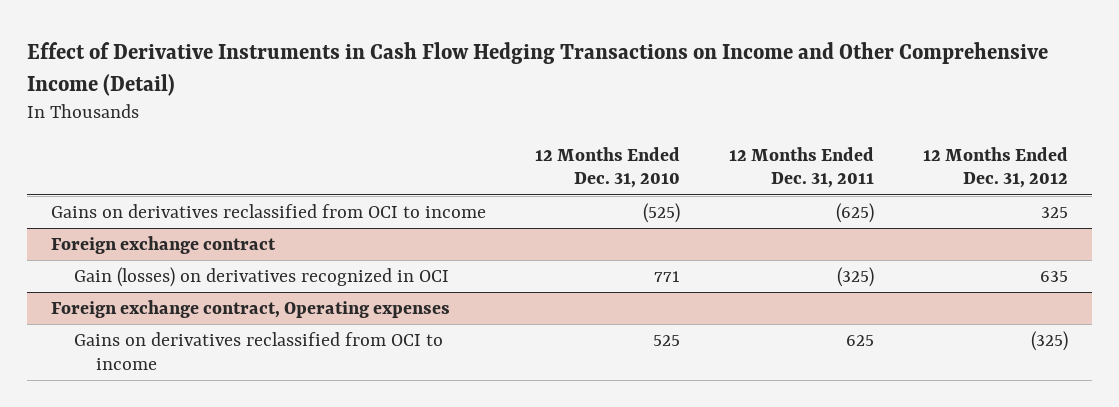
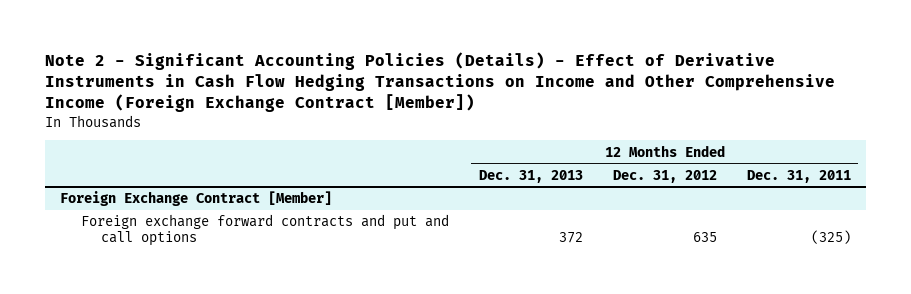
[26,41,1048,96] Effect of Derivative Instruments in Cash Flow Hedging Transactions on Income and Other Comprehensive Income (Detail) -> [45,52,836,113] Note 2 - Significant Accounting Policies (Details) - Effect of Derivative Instruments in Cash Flow Hedging Transactions on Income and Other Comprehensive Income (Foreign Exchange Contract [Member])
[535,146,681,189] 12 Months Ended Dec. 31, 2010 -> none
none -> [478,169,583,183] Dec. 31, 2013
[51,203,487,218] Gains on derivatives reclassified from OCI to income -> none
[51,299,451,318] Foreign exchange contract, Operating expenses -> none
[73,331,443,370] Gains on derivatives reclassified from OCI to income -> none
[51,235,277,254] Foreign exchange contract -> [60,191,333,207] Foreign Exchange Contract [Member]
[73,266,449,287] Gain (losses) on derivatives recognized in OCI -> [80,214,449,247] Foreign exchange forward contracts and put and call options

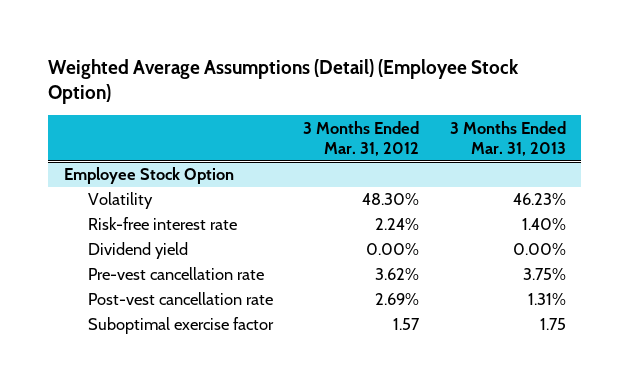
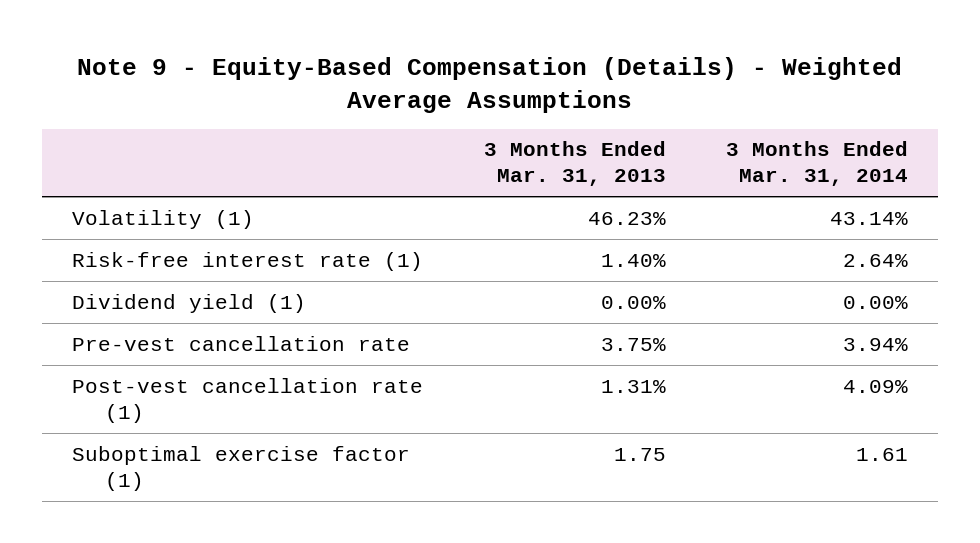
[48,58,520,105] Weighted Average Assumptions (Detail) (Employee Stock Option) -> [77,56,903,113] Note 9 - Equity-Based Compensation (Details) - Weighted Average Assumptions
[303,120,420,157] 3 Months Ended Mar. 31, 2012 -> none
none -> [725,141,908,187] 3 Months Ended Mar. 31, 2014
[63,167,234,185] Employee Stock Option -> none
[87,192,153,210] Volatility -> [72,209,255,229] Volatility (1)
[87,217,237,231] Risk-free interest rate -> [72,251,424,271] Risk-free interest rate (1)
[87,242,188,260] Dividend yield -> [72,293,307,313] Dividend yield (1)
[87,292,273,306] Post-vest cancellation rate -> [72,377,424,423] Post-vest cancellation rate (1)
[87,317,274,335] Suboptimal exercise factor -> [72,445,411,491] Suboptimal exercise factor (1)

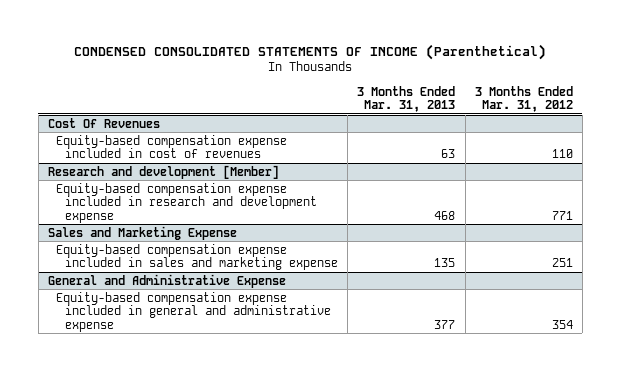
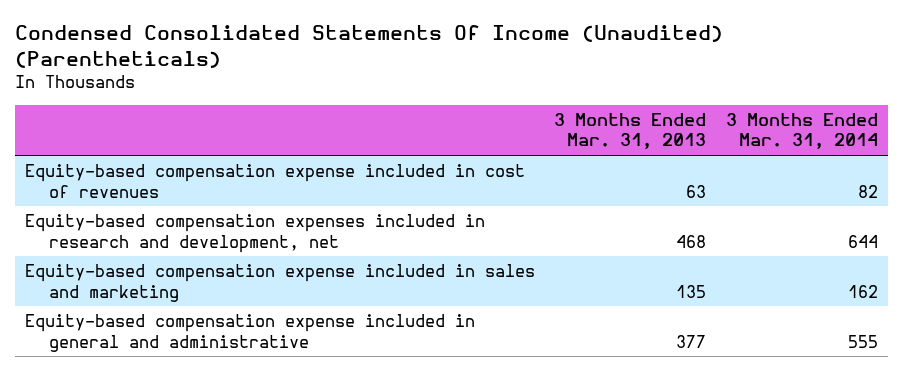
[74,43,547,60] CONDENSED CONSOLIDATED STATEMENTS OF INCOME (Parenthetical) -> [14,25,723,69] Condensed Consolidated Statements Of Income (Unaudited) (Parentheticals)
[474,85,573,113] 3 Months Ended Mar. 31, 2012 -> none
none -> [726,112,879,150] 3 Months Ended Mar. 31, 2014
[47,117,160,128] Cost Of Revenues -> none
[47,164,279,179] Research and development [Member] -> none
[47,225,237,240] Sales and Marketing Expense -> none
[47,273,286,288] General and Administrative Expense -> none
[56,182,318,223] Equity-based compensation expense included in research and development expense -> [24,214,485,253] Equity-based compensation expenses included in research and development, net
[56,243,339,271] Equity-based compensation expense included in sales and marketing expense -> [24,264,535,302] Equity-based compensation expense included in sales and marketing
[56,291,332,332] Equity-based compensation expense included in general and administrative expense -> [24,314,475,352] Equity-based compensation expense included in general and administrative

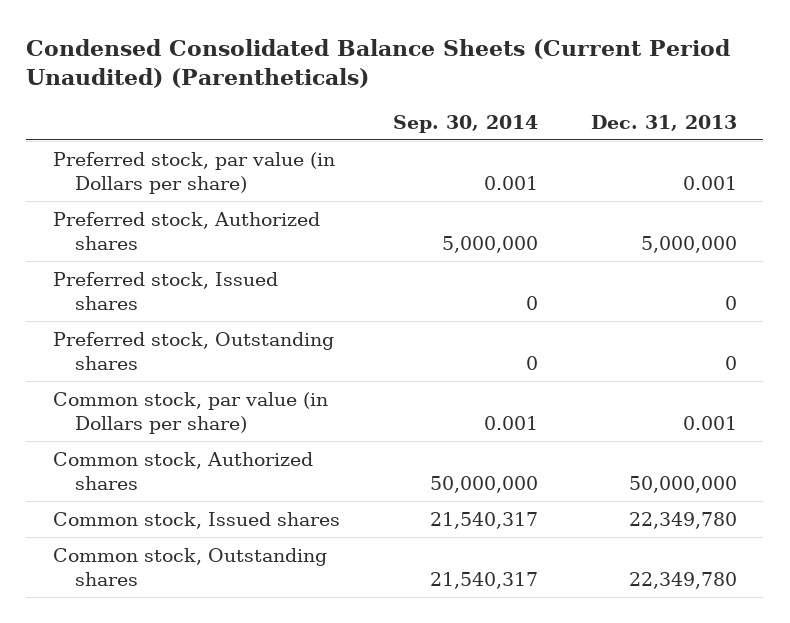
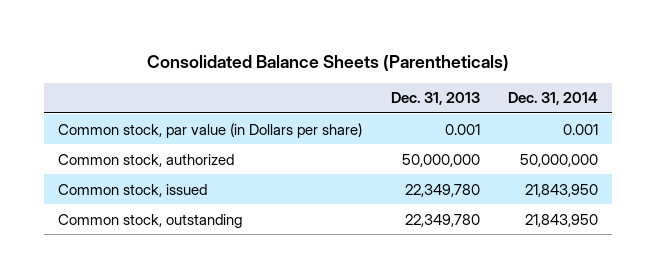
[26,38,731,88] Condensed Consolidated Balance Sheets (Current Period Unaudited) (Parentheticals) -> [147,54,510,71] Consolidated Balance Sheets (Parentheticals)
[392,114,538,133] Sep. 30, 2014 -> none
none -> [507,92,598,106] Dec. 31, 2014
[52,151,335,195] Preferred stock, par value (in Dollars per share) -> none
[52,211,320,251] Preferred stock, Authorized shares -> none
[52,271,278,311] Preferred stock, Issued shares -> none
[52,331,334,371] Preferred stock, Outstanding shares -> none
[52,451,313,491] Common stock, Authorized shares -> [58,153,235,167] Common stock, authorized
[52,511,340,529] Common stock, Issued shares -> [58,183,208,197] Common stock, issued
[52,547,327,587] Common stock, Outstanding shares -> [58,213,243,228] Common stock, outstanding

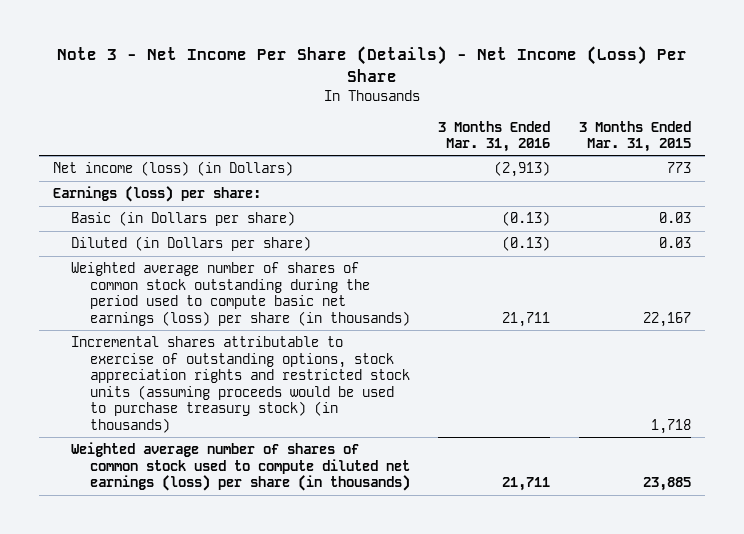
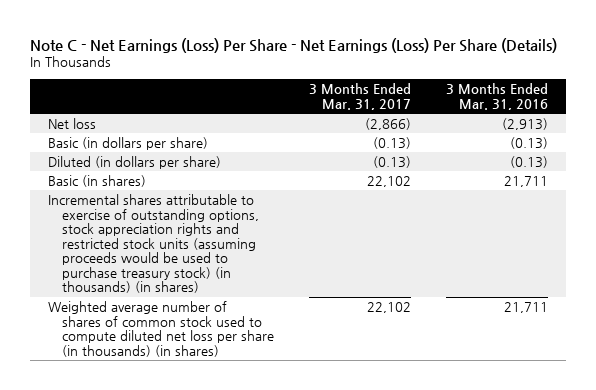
[56,46,687,82] Note 3 - Net Income Per Share (Details) - Net Income (Loss) Per Share -> [29,37,557,53] Note C - Net Earnings (Loss) Per Share - Net Earnings (Loss) Per Share (Details)
[578,120,691,153] 3 Months Ended Mar. 31, 2015 -> none
none -> [309,83,412,110] 3 Months Ended Mar. 31, 2017
[52,186,261,203] Earnings (loss) per share: -> none
[52,161,293,177] Net income (loss) (in Dollars) -> [47,118,96,130] Net loss
[71,211,296,227] Basic (in Dollars per share) -> [47,137,208,151] Basic (in dollars per share)
[71,236,312,252] Diluted (in Dollars per share) -> [47,156,221,170] Diluted (in dollars per share)
[71,262,410,326] Weighted average number of shares of common stock outstanding during the period used to compute basic net earnings (loss) per share (in thousands) -> [47,175,146,188] Basic (in shares)
[71,336,410,433] Incremental shares attributable to exercise of outstanding options, stock appreciation rights and restricted stock units (assuming proceeds would be used to purchase treasury stock) (in thousands) -> [47,194,259,294] Incremental shares attributable to exercise of outstanding options, stock appreciation rights and restricted stock units (assuming proceeds would be used to purchase treasury stock) (in thousands) (in shares)
[71,442,410,492] Weighted average number of shares of common stock used to compute diluted net earnings (loss) per share (in thousands) -> [47,301,274,357] Weighted average number of shares of common stock used to compute diluted net loss per share (in thousands) (in shares)

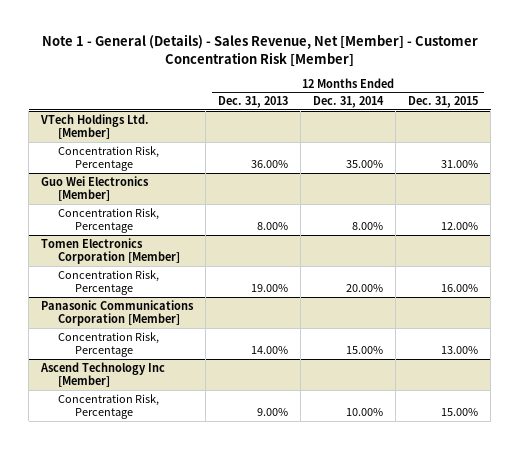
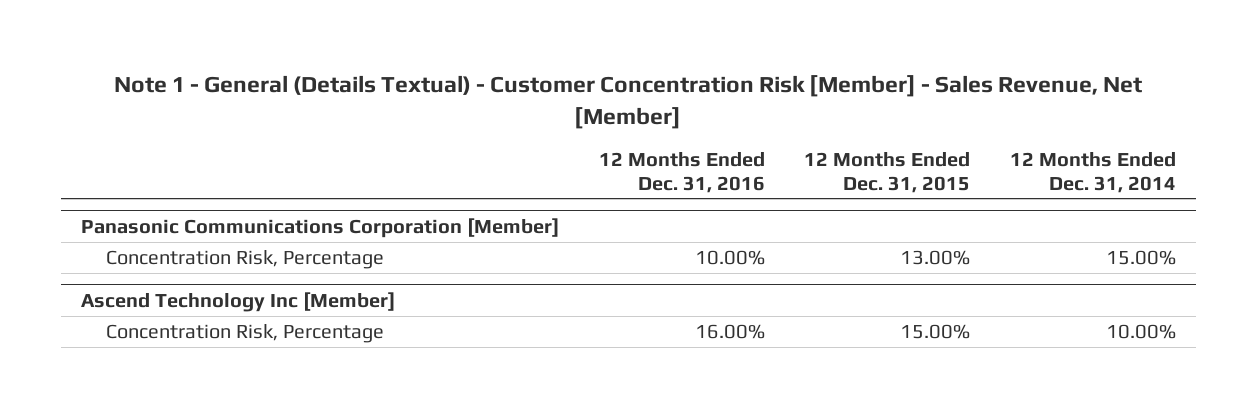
[41,34,478,67] Note 1 - General (Details) - Sales Revenue, Net [Member] - Customer Concentration Risk [Member] -> [114,75,1143,129] Note 1 - General (Details Textual) - Customer Concentration Risk [Member] - Sales Revenue, Net [Member]
[218,96,289,109] Dec. 31, 2013 -> none
none -> [598,151,765,193] 12 Months Ended Dec. 31, 2016
[40,113,150,140] VTech Holdings Ltd. [Member] -> none
[58,145,160,172] Concentration Risk, Percentage -> none
[41,175,150,202] Guo Wei Electronics [Member] -> none
[58,207,160,234] Concentration Risk, Percentage -> none
[41,237,181,265] Tomen Electronics Corporation [Member] -> none
[58,269,160,296] Concentration Risk, Percentage -> none

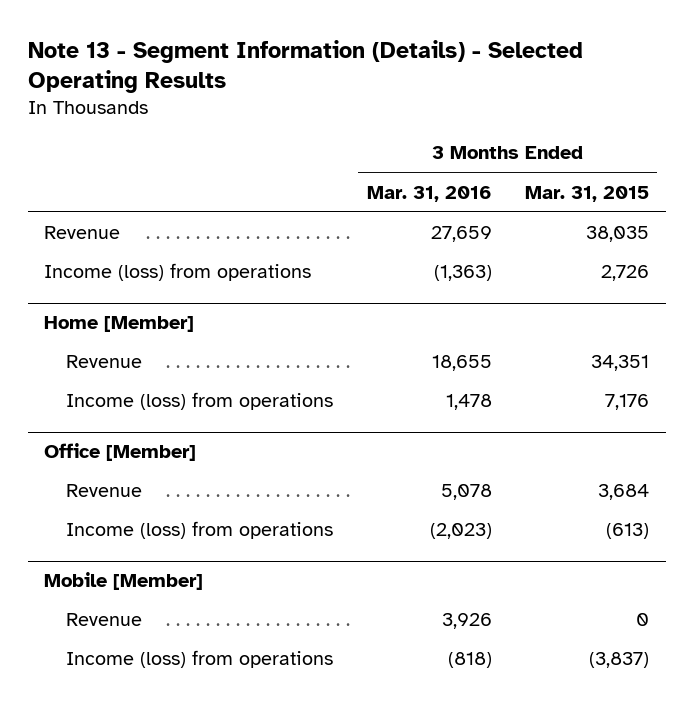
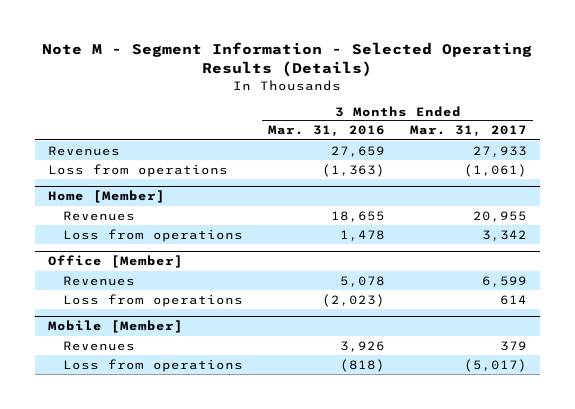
[27,39,583,93] Note 13 - Segment Information (Details) - Selected Operating Results -> [42,42,533,78] Note M - Segment Information - Selected Operating Results (Details)
[524,185,649,202] Mar. 31, 2015 -> none
none -> [410,125,528,138] Mar. 31, 2017
[44,226,121,240] Revenue -> [47,145,120,156] Revenues
[44,263,312,282] Income (loss) from operations -> [47,163,228,177] Loss from operations
[66,355,143,369] Revenue -> [63,210,136,221] Revenues
[66,392,334,411] Income (loss) from operations -> [63,228,244,242] Loss from operations
[66,484,143,498] Revenue -> [63,275,136,286] Revenues
[66,521,334,540] Income (loss) from operations -> [63,293,244,307] Loss from operations
[66,613,143,627] Revenue -> [63,340,136,351] Revenues
[66,650,334,669] Income (loss) from operations -> [63,358,244,372] Loss from operations

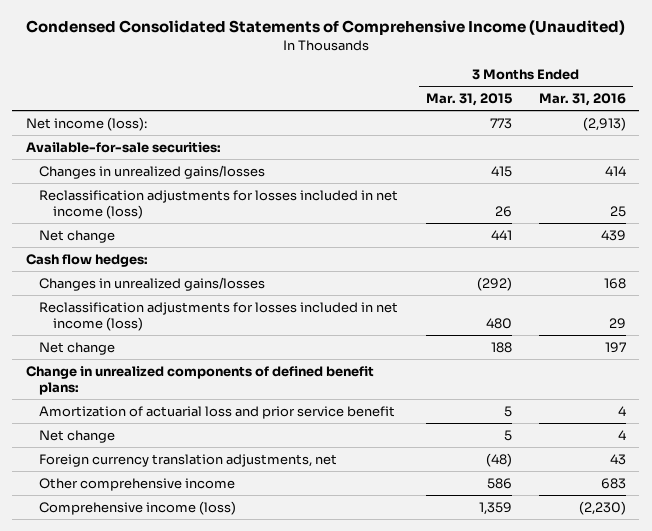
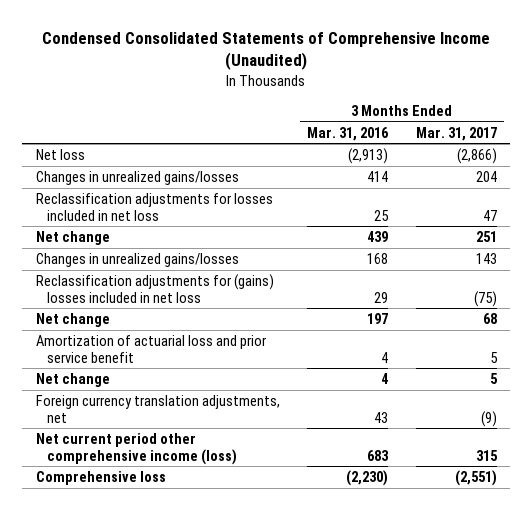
[425,92,512,106] Mar. 31, 2015 -> none
none -> [415,126,497,141] Mar. 31, 2017
[25,141,221,153] Available-for-sale securities: -> none
[25,116,147,131] Net income (loss): -> [35,148,85,160] Net loss
[39,189,399,220] Reclassification adjustments for losses included in net income (loss) -> [35,192,273,221] Reclassification adjustments for losses included in net loss
[25,253,148,267] Cash flow hedges: -> none
[39,301,399,332] Reclassification adjustments for losses included in net income (loss) -> [35,273,274,303] Reclassification adjustments for (gains) losses included in net loss
[25,365,374,396] Change in unrealized components of defined benefit plans: -> none
[39,477,236,491] Other comprehensive income -> [35,432,238,465] Net current period other comprehensive income (loss)
[39,500,237,515] Comprehensive income (loss) -> [35,470,166,485] Comprehensive loss

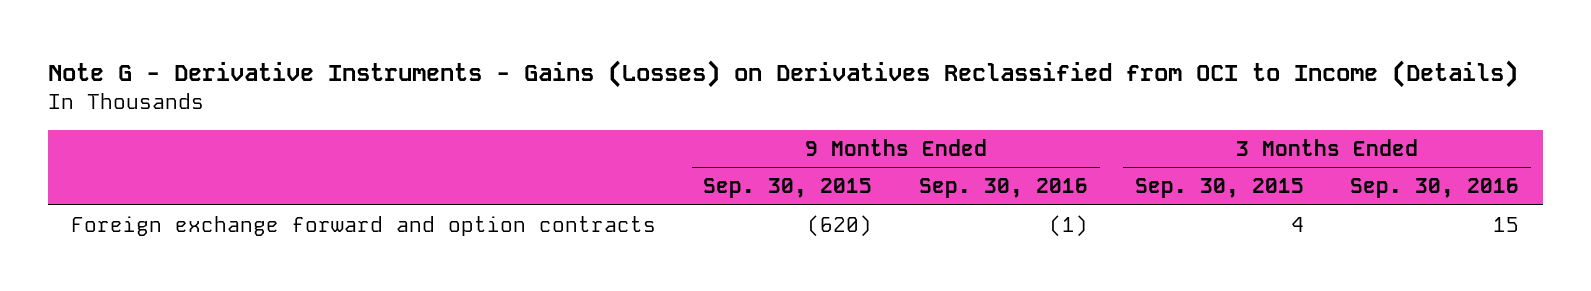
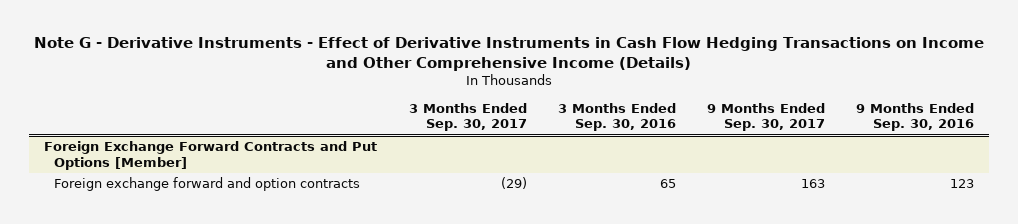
[48,59,1519,88] Note G - Derivative Instruments - Gains (Losses) on Derivatives Reclassified from OCI to Income (Details) -> [34,37,985,71] Note G - Derivative Instruments - Effect of Derivative Instruments in Cash Flow Hedging Transactions on Income and Other Comprehensive Income (Details)
[703,178,873,199] Sep. 30, 2015 -> none
[1134,178,1304,199] Sep. 30, 2015 -> none
none -> [408,102,527,132] 3 Months Ended Sep. 30, 2017
none -> [706,102,825,132] 9 Months Ended Sep. 30, 2017
none -> [44,141,378,171] Foreign Exchange Forward Contracts and Put Options [Member]
[1048,215,1088,238] (1) -> [949,179,974,189] 123
[1493,217,1520,233] 15 -> [659,179,676,189] 65

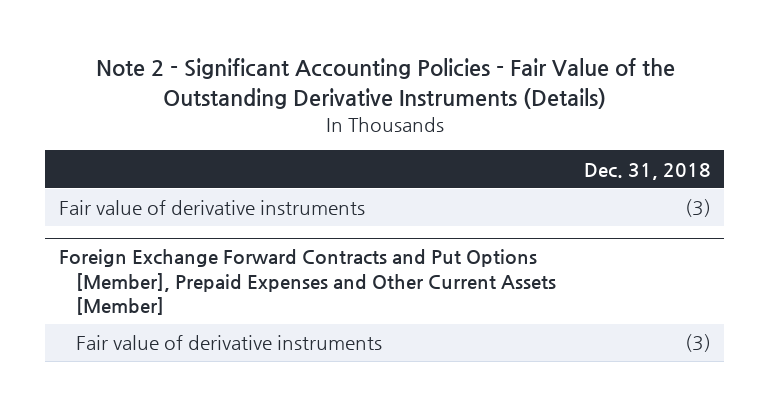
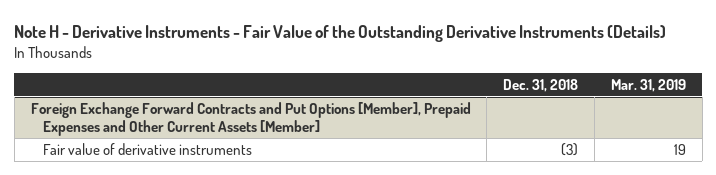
[95,58,675,110] Note 2 - Significant Accounting Policies - Fair Value of the Outstanding Derivative Instruments (Details) -> [14,24,667,42] Note H - Derivative Instruments - Fair Value of the Outstanding Derivative Instruments (Details)
none -> [610,78,686,92] Mar. 31, 2019
[59,200,366,216] Fair value of derivative instruments -> none

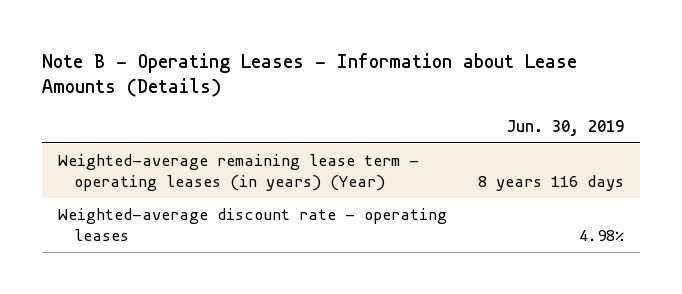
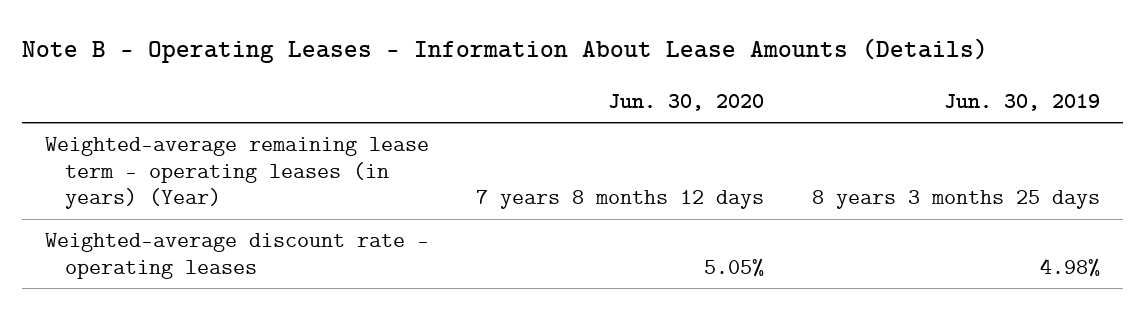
[42,52,578,98] Note B - Operating Leases - Information about Lease Amounts (Details) -> [21,38,988,64] Note B - Operating Leases - Information About Lease Amounts (Details)
none -> [608,93,765,111] Jun. 30, 2020
[478,175,625,192] 8 years 116 days -> [811,190,1100,210] 8 years 3 months 25 days

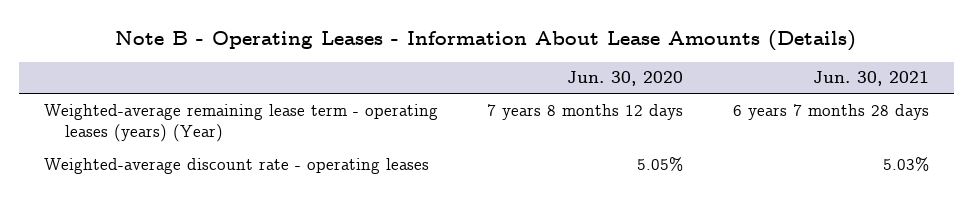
[943,93,1100,111] Jun. 30, 2019 -> none
none -> [813,71,930,87] Jun. 30, 2021
[45,137,430,210] Weighted-average remaining lease term - operating leases (in years) (Year) -> [43,103,438,143] Weighted-average remaining lease term - operating leases (years) (Year)

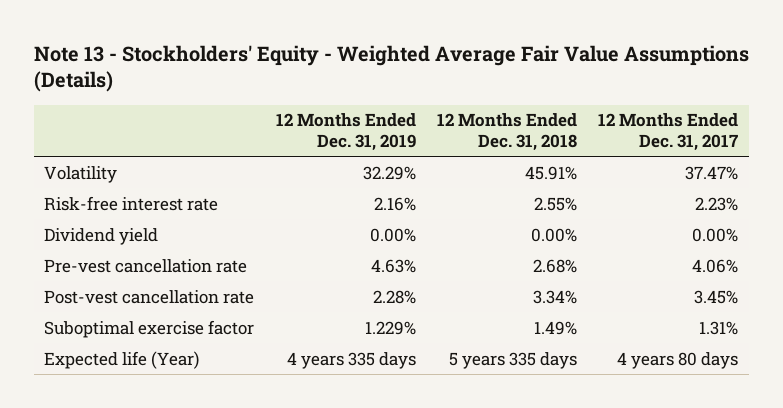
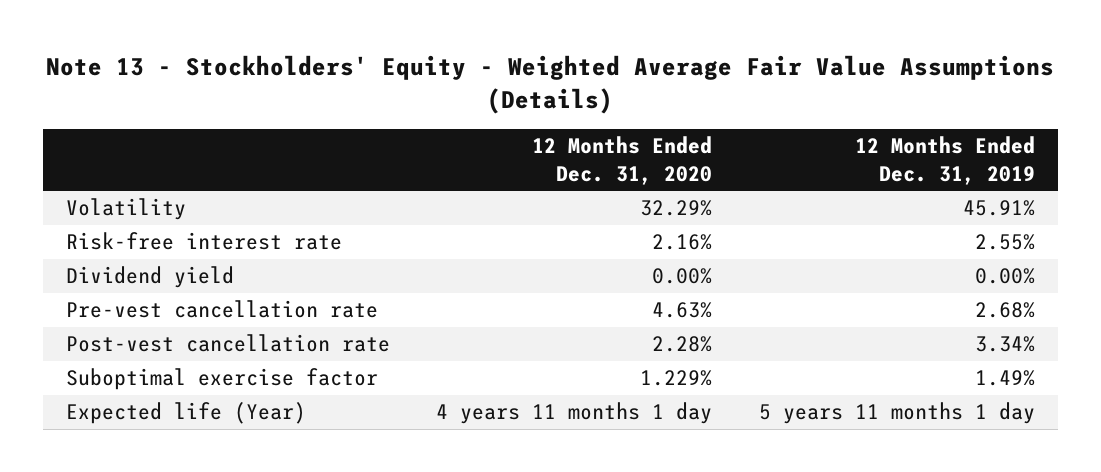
[437,113,578,151] 12 Months Ended Dec. 31, 2018 -> none
[598,113,739,151] 12 Months Ended Dec. 31, 2017 -> none
none -> [532,136,713,185] 12 Months Ended Dec. 31, 2020
[362,165,416,180] 32.29% -> [962,200,1035,217] 45.91%
[373,196,416,211] 2.16% -> [974,234,1035,251] 2.55%
[370,258,416,273] 4.63% -> [974,302,1035,319] 2.68%
[372,289,416,304] 2.28% -> [974,336,1035,353] 3.34%
[364,320,416,335] 1.229% -> [974,370,1035,387] 1.49%
[286,351,416,369] 4 years 335 days -> [758,402,1035,425] 5 years 11 months 1 day

